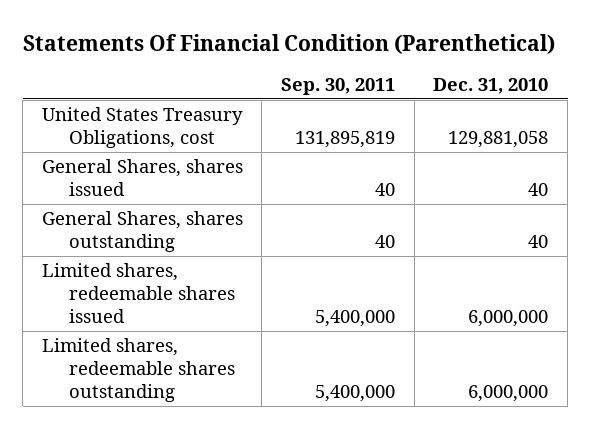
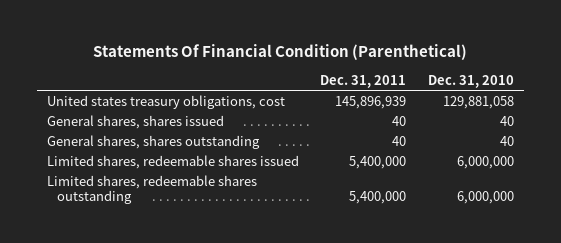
[281,77,396,95] Sep. 30, 2011 -> none
none -> [320,75,407,89] Dec. 31, 2011
[41,107,243,148] United States Treasury Obligations, cost -> [47,94,286,109] United states treasury obligations, cost
[41,159,243,196] General Shares, shares issued -> [47,114,225,129] General shares, shares issued
[41,211,243,252] General Shares, shares outstanding -> [47,134,261,149] General shares, shares outstanding

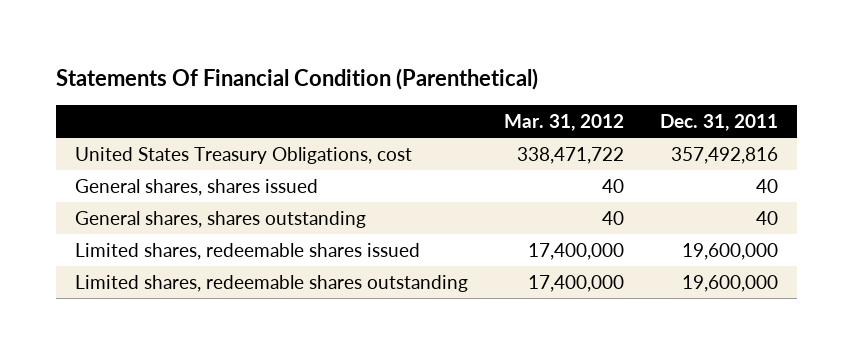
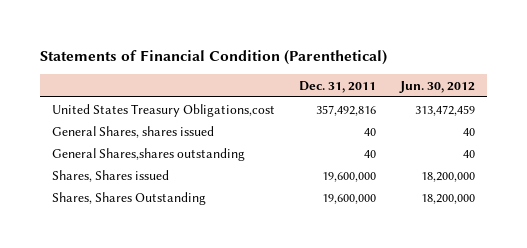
[56,67,539,90] Statements Of Financial Condition (Parenthetical) -> [40,49,388,65] Statements of Financial Condition (Parenthetical)
[503,113,624,131] Mar. 31, 2012 -> none
none -> [398,80,475,93] Jun. 30, 2012
[74,147,412,165] United States Treasury Obligations, cost -> [52,103,276,117] United States Treasury Obligations,cost
[74,179,318,197] General shares, shares issued -> [52,125,215,138] General Shares, shares issued
[74,211,366,229] General shares, shares outstanding -> [52,147,246,161] General Shares,shares outstanding
[74,243,420,261] Limited shares, redeemable shares issued -> [52,169,170,182] Shares, Shares issued
[74,275,468,293] Limited shares, redeemable shares outstanding -> [52,191,207,205] Shares, Shares Outstanding

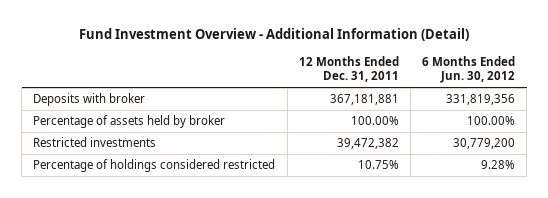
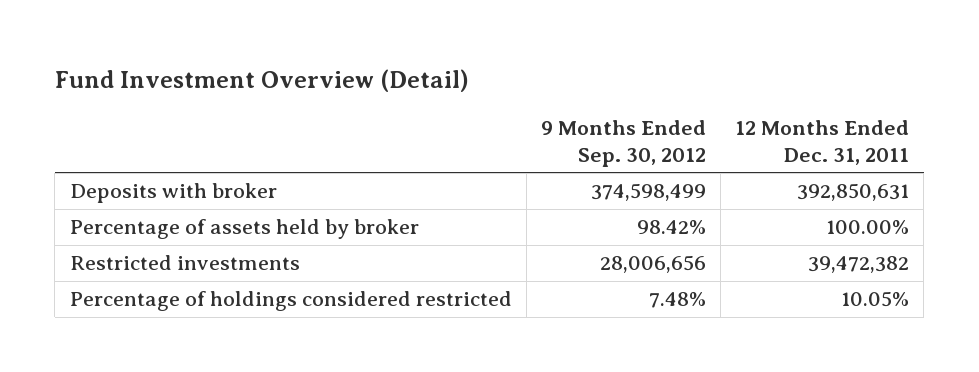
[79,28,470,42] Fund Investment Overview - Additional Information (Detail) -> [54,69,469,93] Fund Investment Overview (Detail)
[422,55,516,84] 6 Months Ended Jun. 30, 2012 -> none
none -> [540,119,706,167] 9 Months Ended Sep. 30, 2012
[329,94,399,106] 367,181,881 -> [797,183,910,202] 392,850,631
[357,160,399,170] 10.75% -> [841,291,910,308] 10.05%

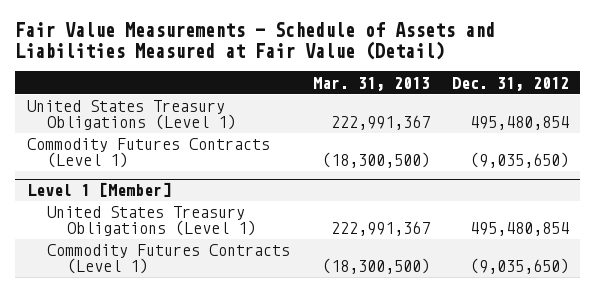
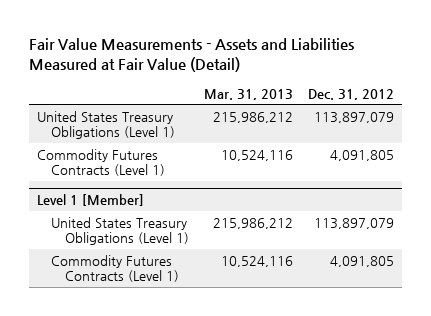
[15,21,496,60] Fair Value Measurements - Schedule of Assets and Liabilities Measured at Fair Value (Detail) -> [29,37,355,72] Fair Value Measurements - Assets and Liabilities Measured at Fair Value (Detail)
[330,115,430,131] 222,991,367 -> [213,111,294,123] 215,986,212
[470,116,570,131] 495,480,854 -> [314,111,395,123] 113,897,079
[321,152,430,169] (18,300,500) -> [221,149,294,161] 10,524,116
[470,152,570,169] (9,035,650) -> [330,149,395,161] 4,091,805
[330,221,430,237] 222,991,367 -> [213,217,294,229] 215,986,212
[470,222,570,237] 495,480,854 -> [314,217,395,229] 113,897,079
[321,258,430,275] (18,300,500) -> [221,255,294,267] 10,524,116
[470,258,570,275] (9,035,650) -> [330,255,395,267] 4,091,805

